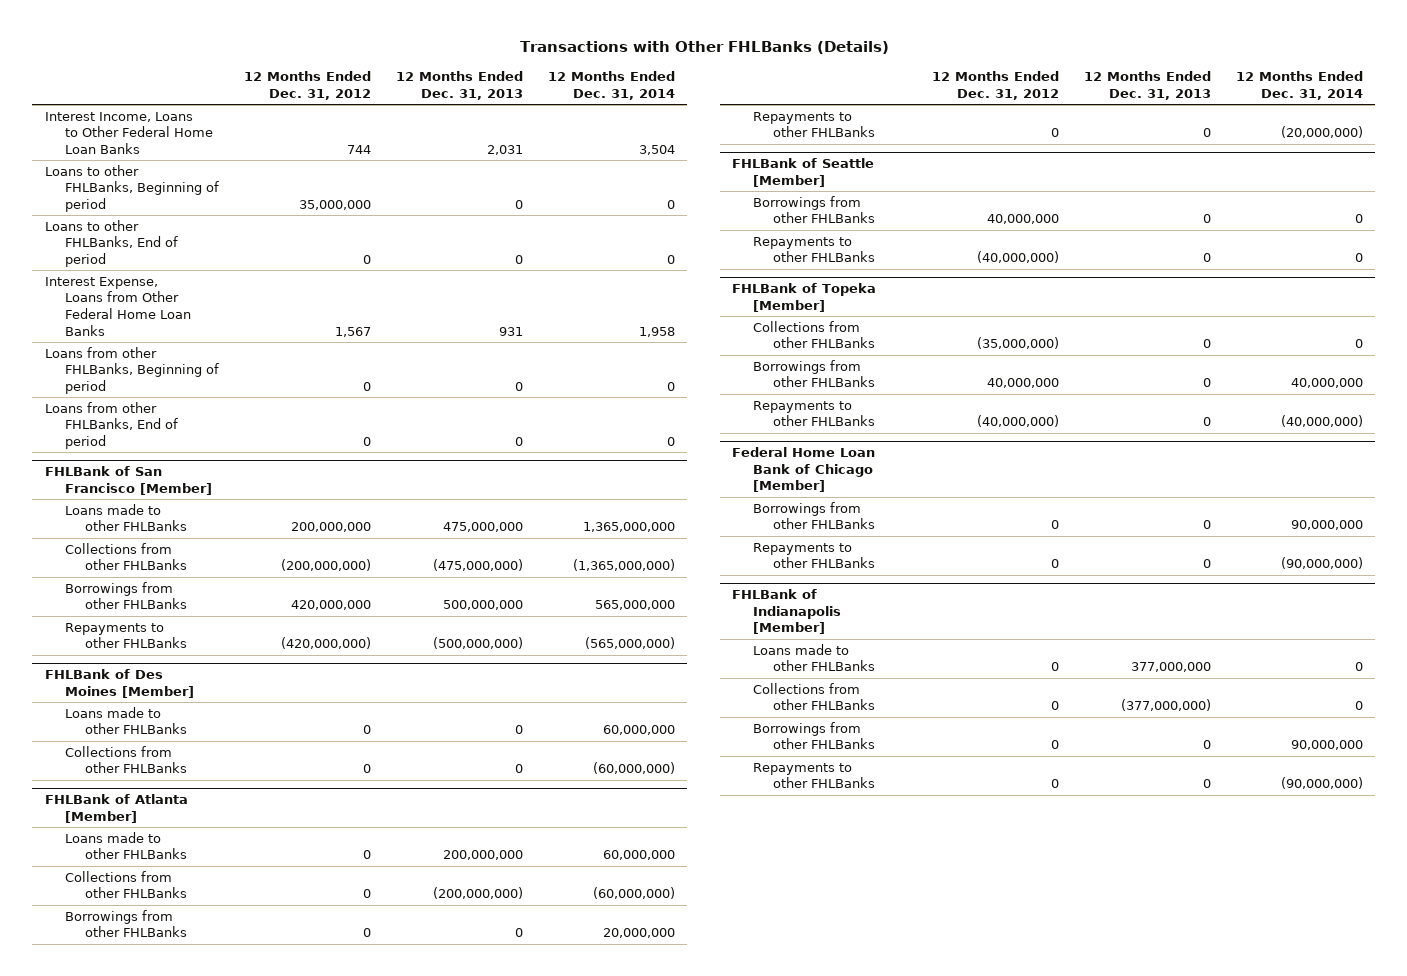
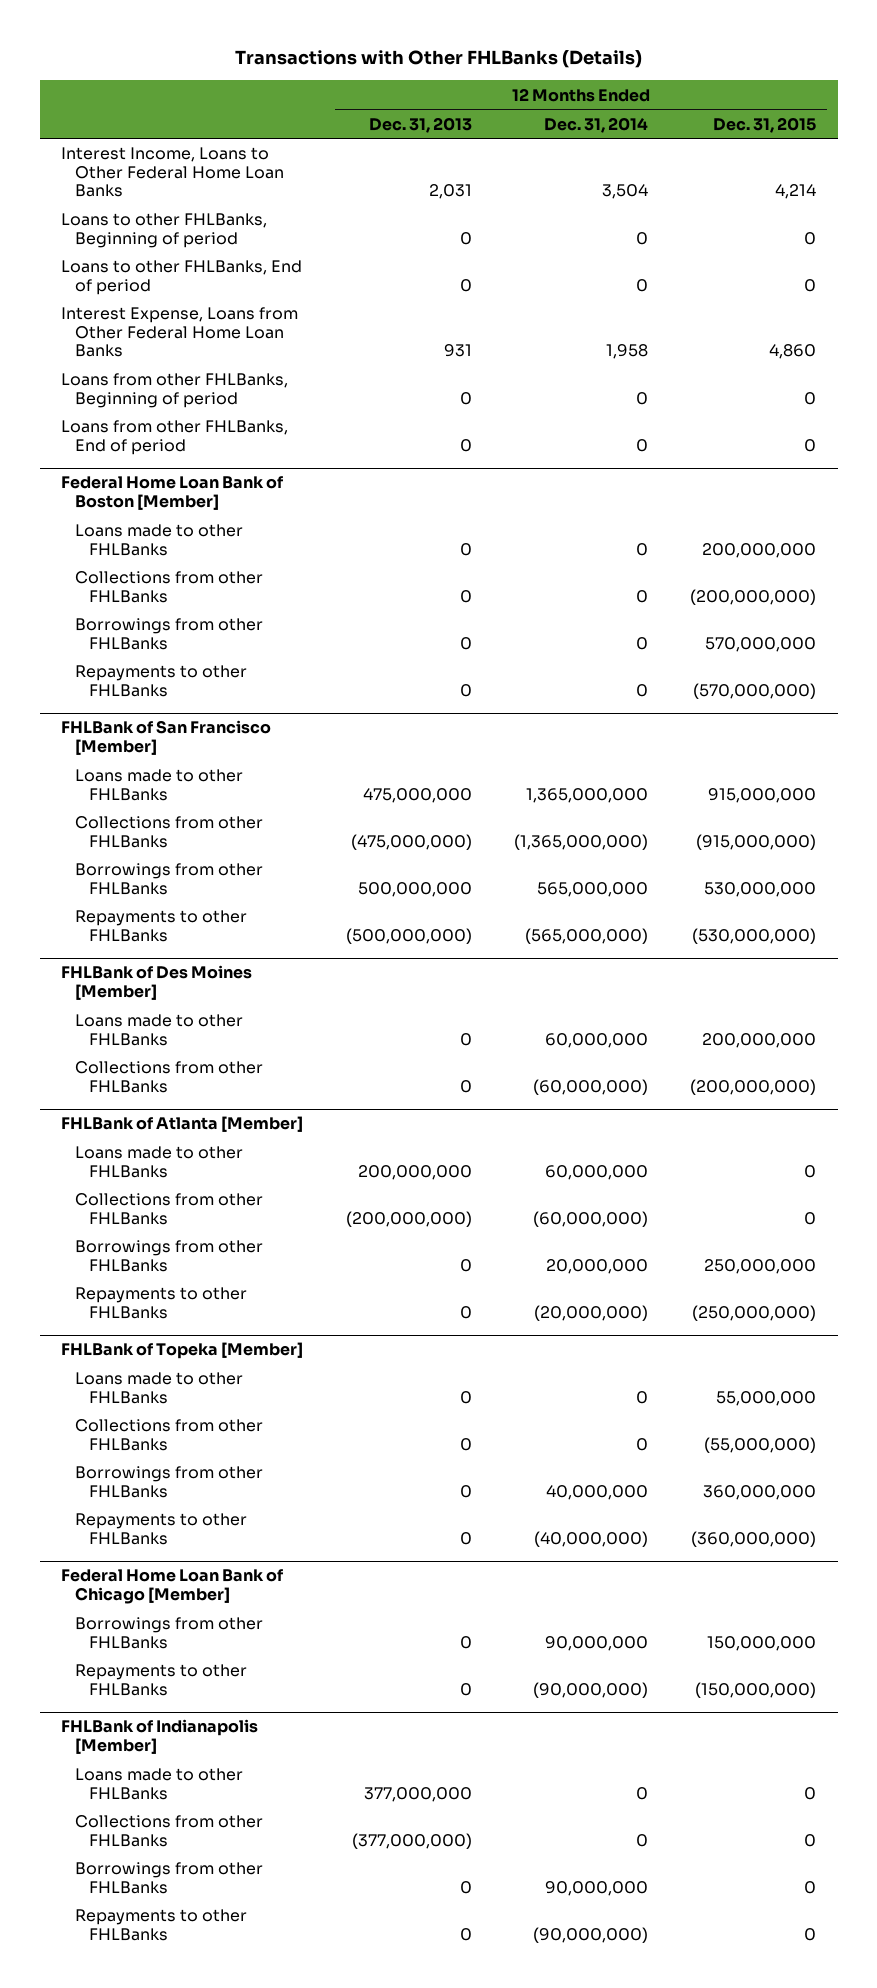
[243,71,371,100] 12 Months Ended Dec. 31, 2012 -> none
none -> [713,116,817,133] Dec. 31, 2015
none -> [61,476,285,510] Federal Home Loan Bank of Boston [Member]
none -> [74,524,243,556] Loans made to other FHLBanks
none -> [74,571,263,603] Collections from other FHLBanks
none -> [74,618,263,650] Borrowings from other FHLBanks
none -> [74,665,247,697] Repayments to other FHLBanks
[732,158,875,187] FHLBank of Seattle [Member] -> none
[752,195,876,224] Borrowings from other FHLBanks -> none
[752,236,876,263] Repayments to other FHLBanks -> none
none -> [74,1372,243,1404] Loans made to other FHLBanks

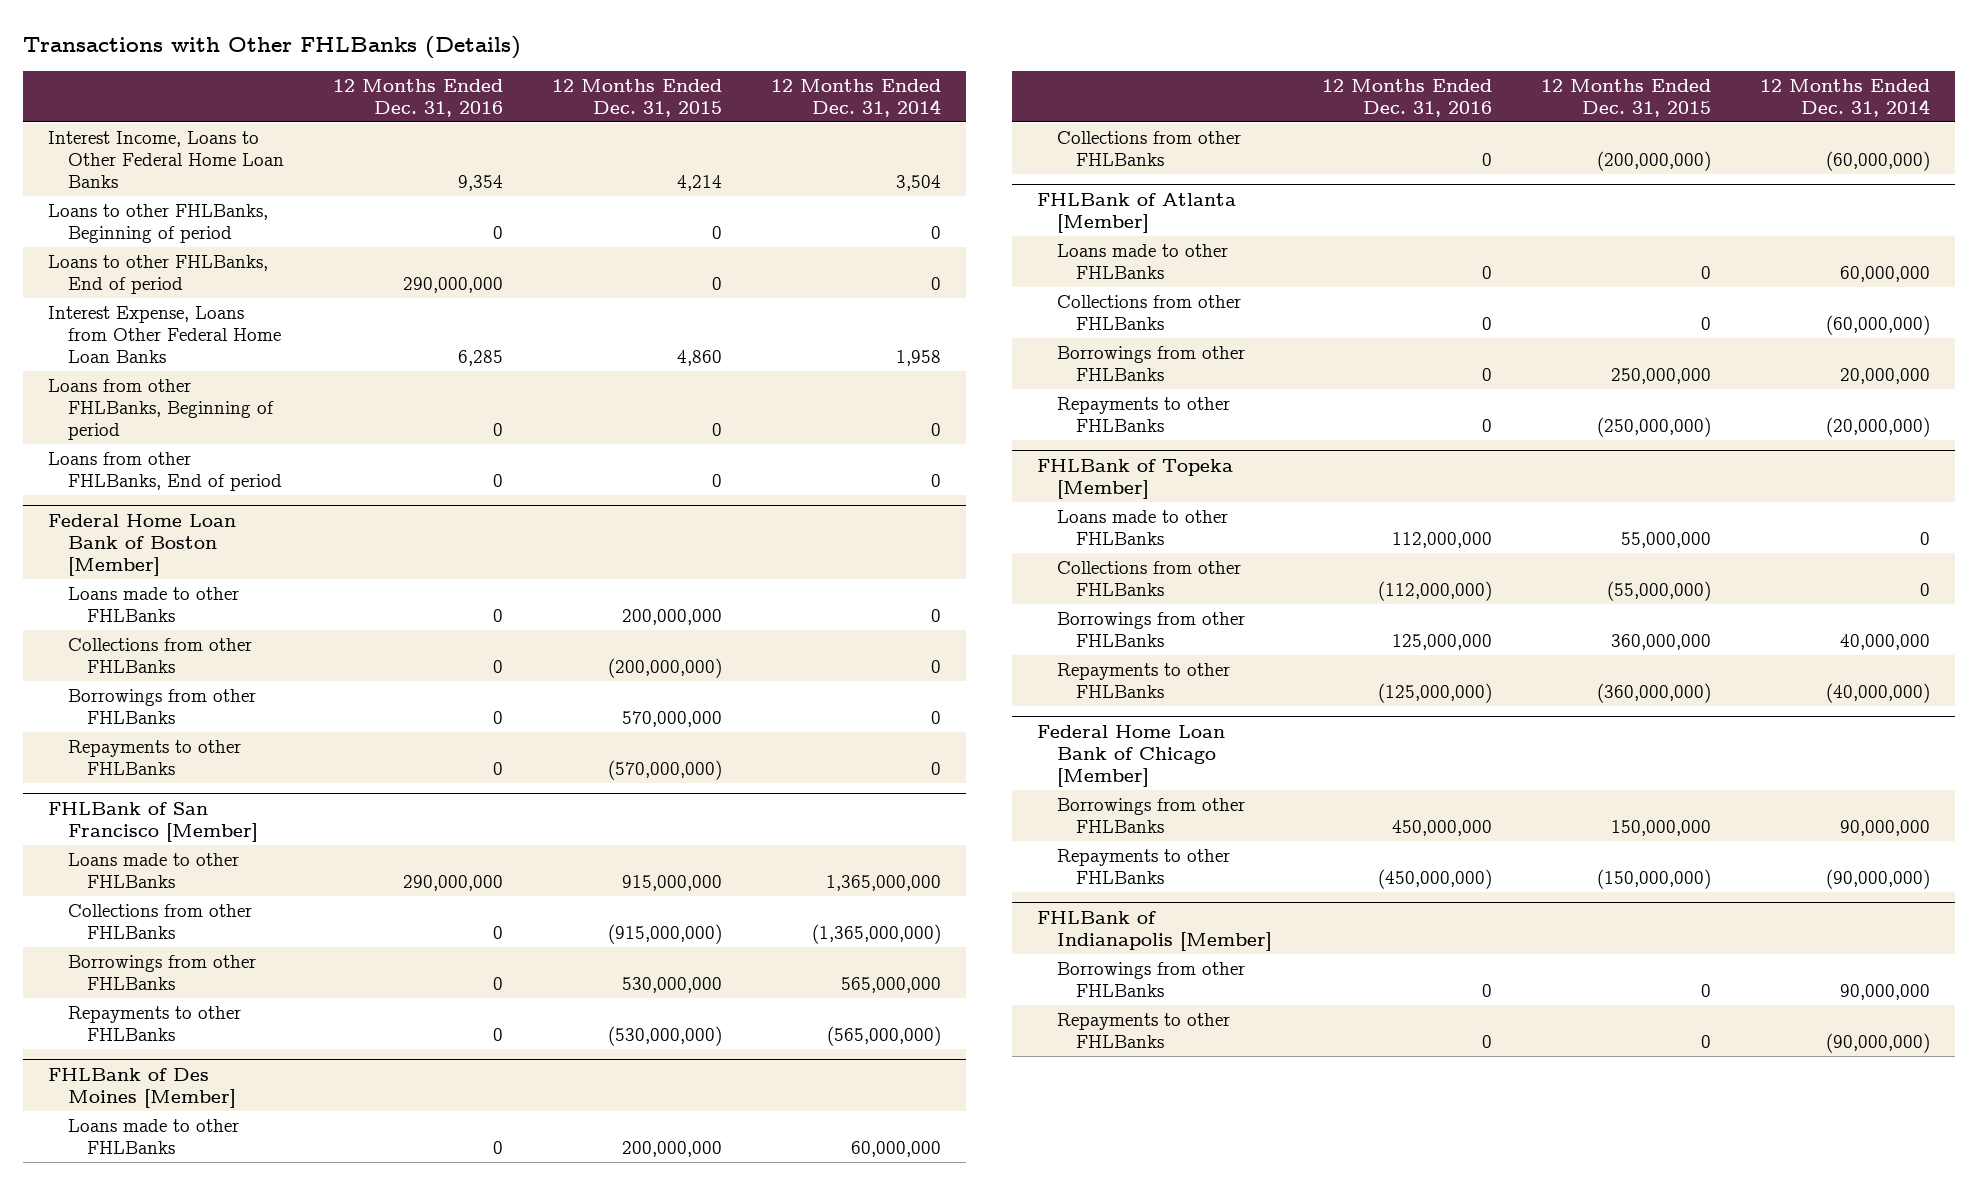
[368,116,472,133] Dec. 31, 2013 -> none
none -> [332,78,503,117] 12 Months Ended Dec. 31, 2016
[74,1768,243,1800] Loans made to other FHLBanks -> none
[74,1815,263,1847] Collections from other FHLBanks -> none

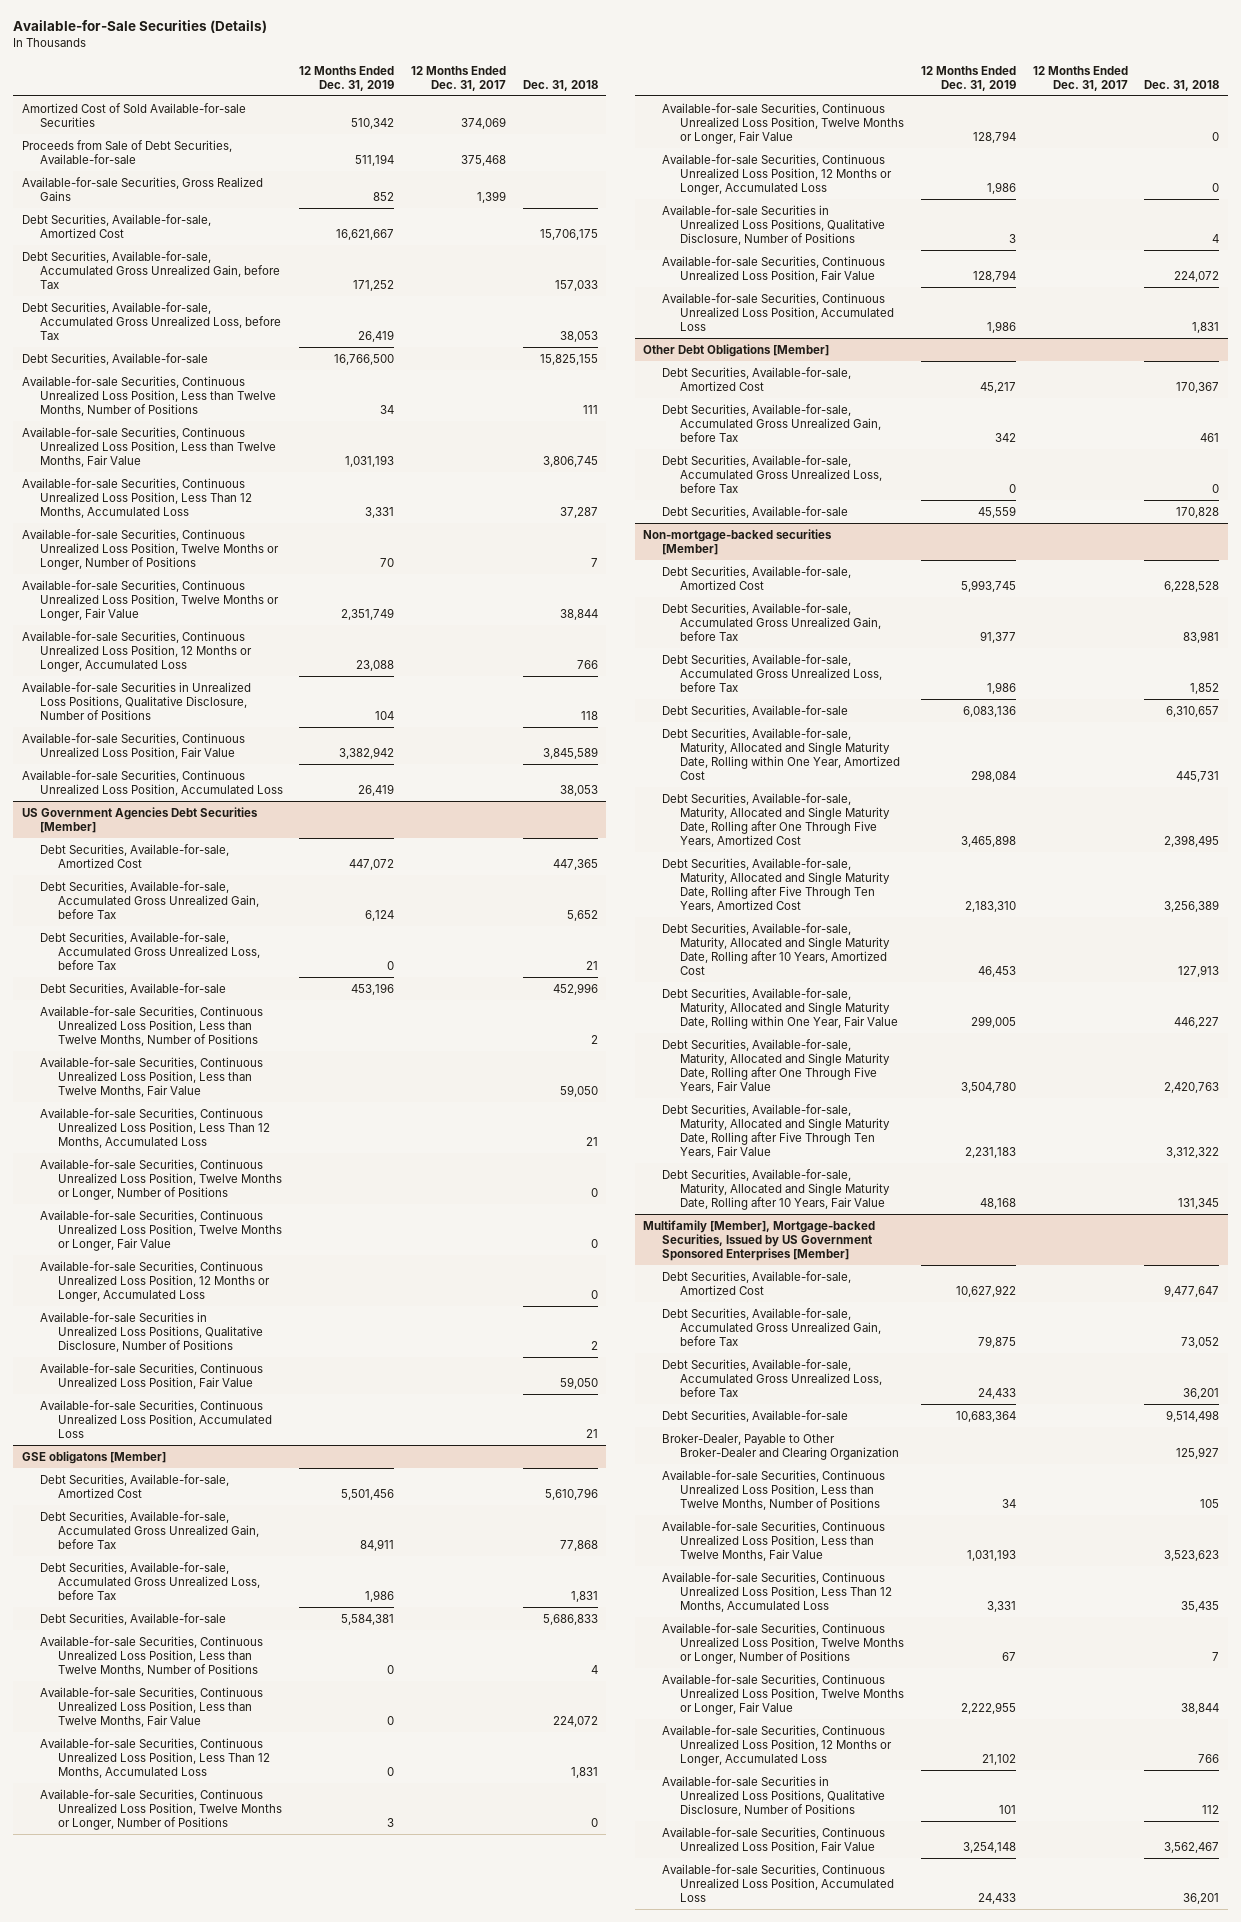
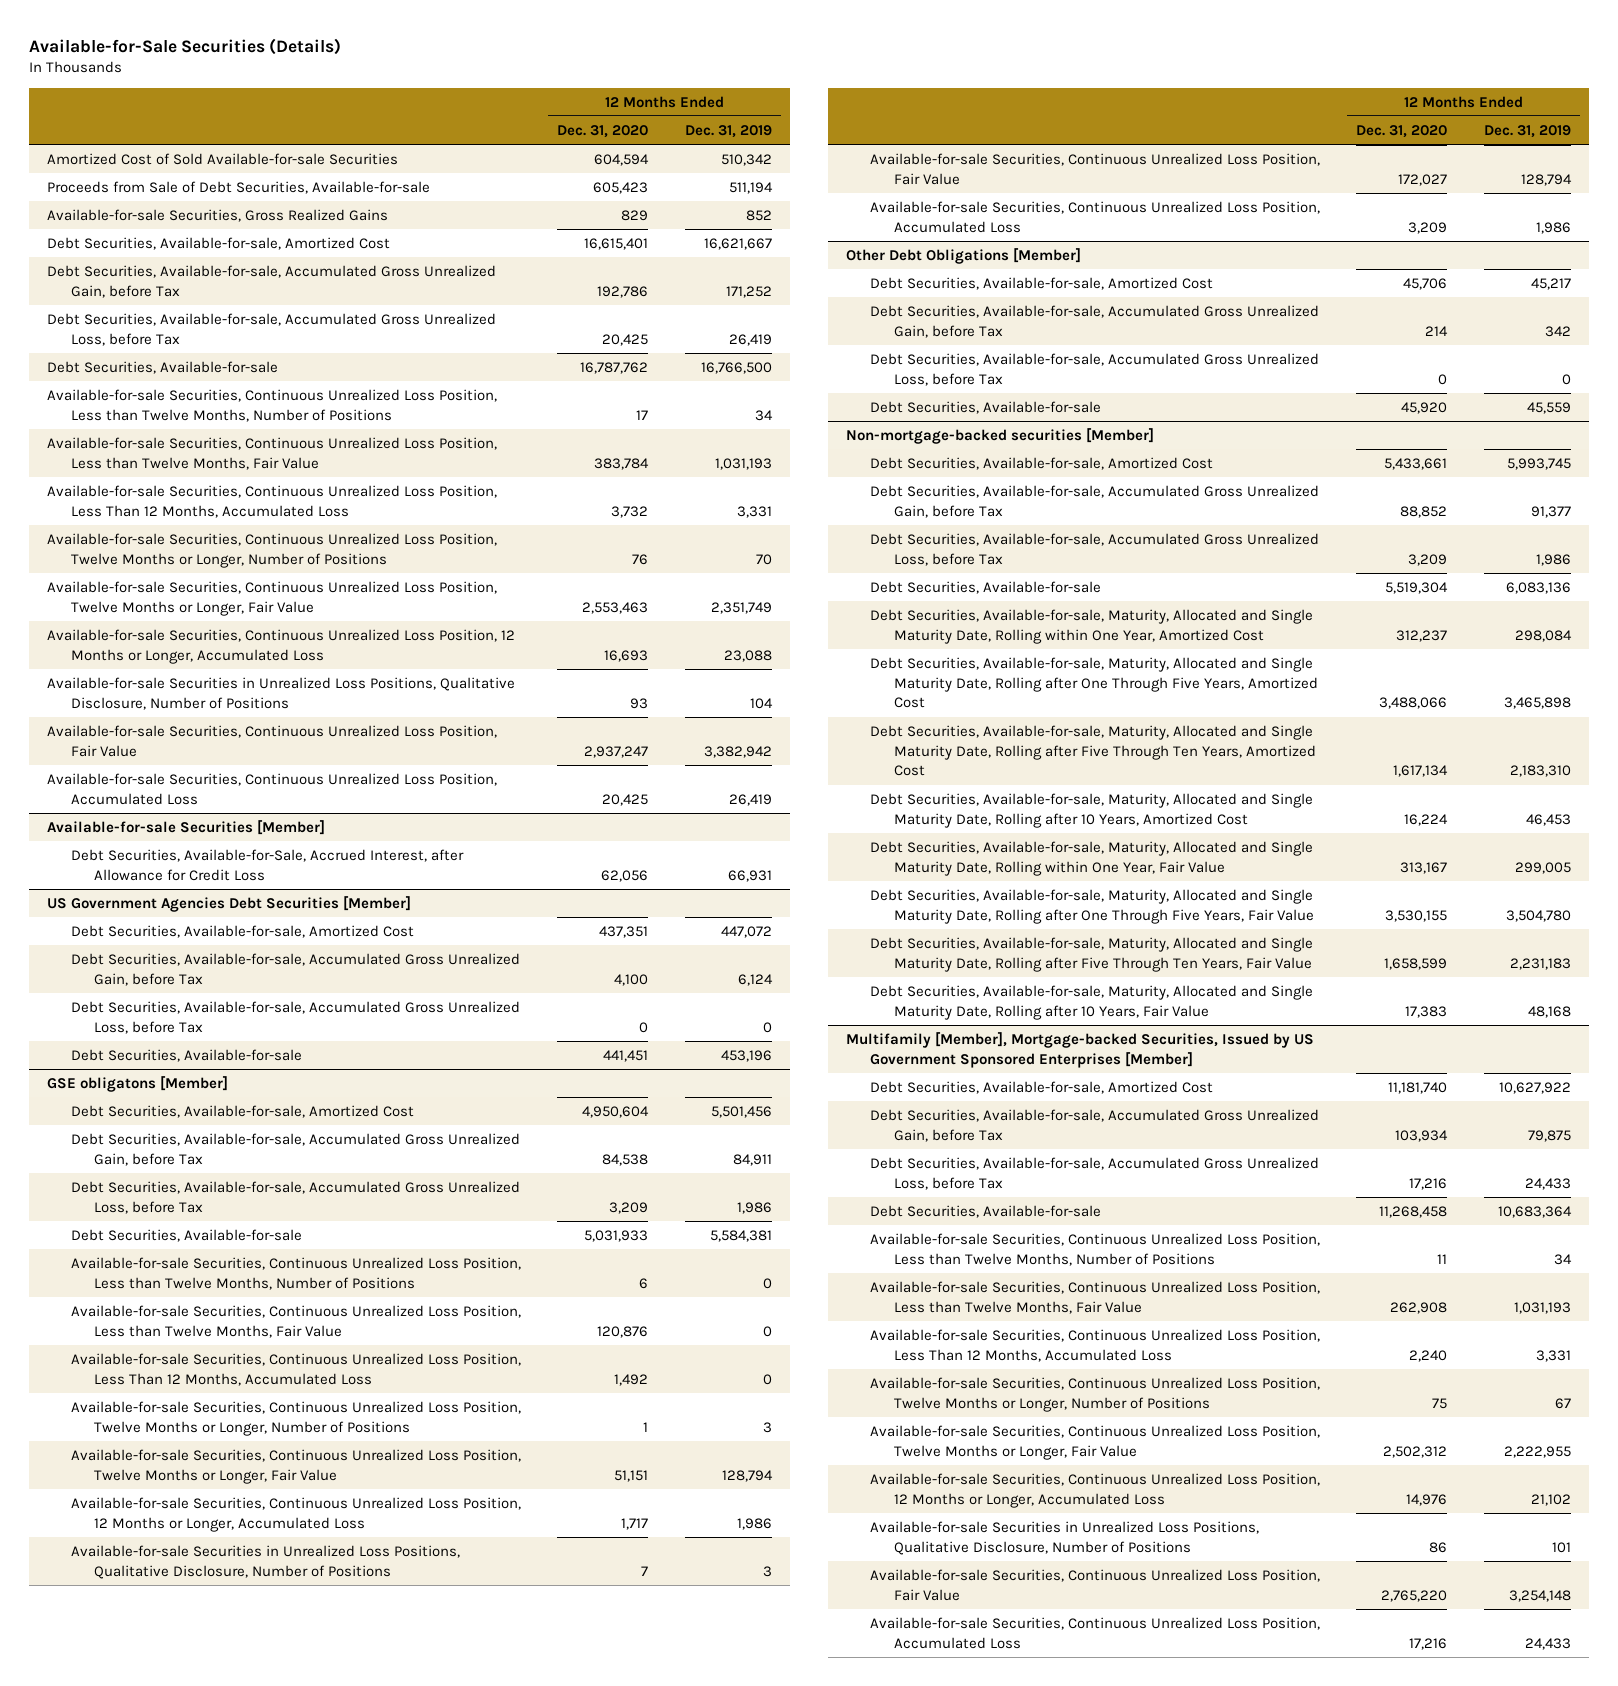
[410,65,506,91] 12 Months Ended Dec. 31, 2017 -> none
[522,79,598,91] Dec. 31, 2018 -> none
none -> [557,124,649,138] Dec. 31, 2020
none -> [46,819,325,835] Available-for-sale Securities [Member]
none -> [70,848,464,881] Debt Securities, Available-for-Sale, Accrued Interest, after Allowance for Credit Loss
[39,1005,263,1046] Available-for-sale Securities, Continuous Unrealized Loss Position, Less than Twelve Months, Number of Positions -> none
[39,1056,263,1097] Available-for-sale Securities, Continuous Unrealized Loss Position, Less than Twelve Months, Fair Value -> none
[39,1107,270,1148] Available-for-sale Securities, Continuous Unrealized Loss Position, Less Than 12 Months, Accumulated Loss -> none
[39,1158,282,1200] Available-for-sale Securities, Continuous Unrealized Loss Position, Twelve Months or Longer, Number of Positions -> none
[39,1209,282,1251] Available-for-sale Securities, Continuous Unrealized Loss Position, Twelve Months or Longer, Fair Value -> none
[39,1260,270,1302] Available-for-sale Securities, Continuous Unrealized Loss Position, 12 Months or Longer, Accumulated Loss -> none
[39,1311,263,1352] Available-for-sale Securities in Unrealized Loss Positions, Qualitative Disclosure, Number of Positions -> none
[39,1362,263,1389] Available-for-sale Securities, Continuous Unrealized Loss Position, Fair Value -> none
[39,1399,272,1438] Available-for-sale Securities, Continuous Unrealized Loss Position, Accumulated Loss -> none
[661,1433,899,1460] Broker-Dealer, Payable to Other Broker-Dealer and Clearing Organization -> none

